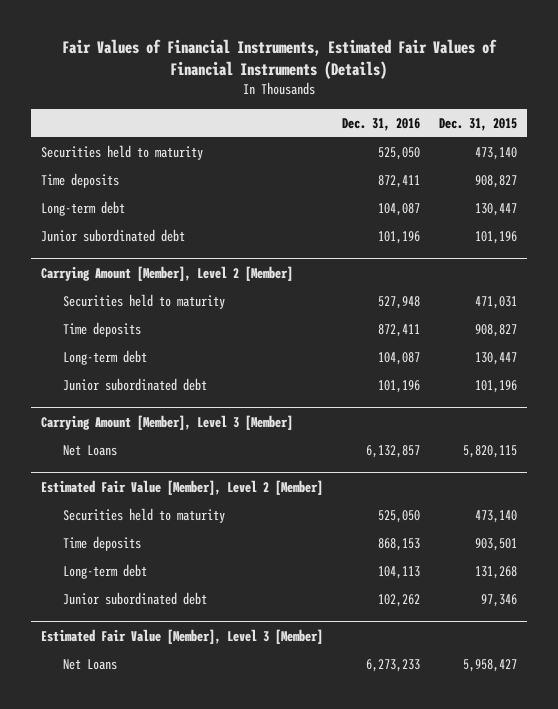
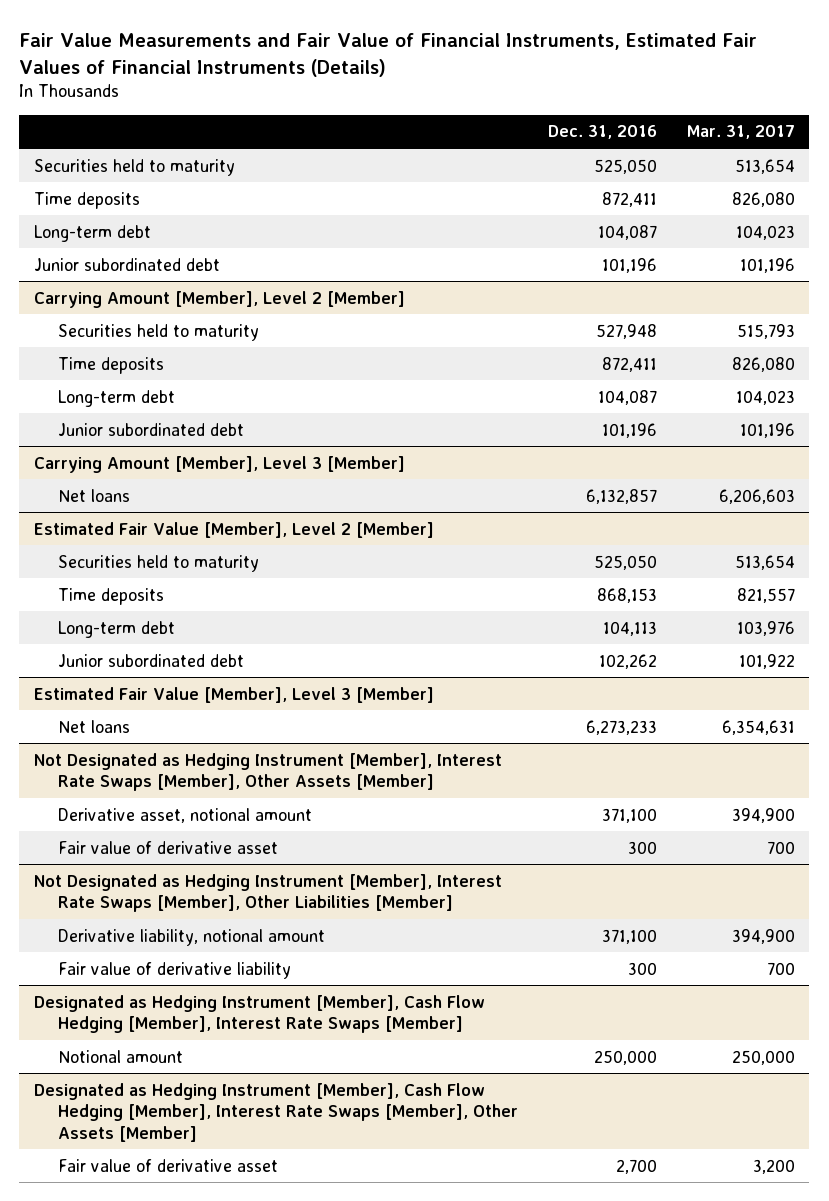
[62,39,498,80] Fair Values of Financial Instruments, Estimated Fair Values of Financial Instruments (Details) -> [19,32,758,77] Fair Value Measurements and Fair Value of Financial Instruments, Estimated Fair Values of Financial Instruments (Details)
[439,117,518,131] Dec. 31, 2015 -> none
none -> [686,125,795,140] Mar. 31, 2017
[63,445,118,457] Net Loans -> [58,488,131,502] Net loans
[63,659,118,671] Net Loans -> [58,719,131,733] Net loans
none -> [34,752,503,792] Not Designated as Hedging Instrument [Member], Interest Rate Swaps [Member], Other Assets [Member]
none -> [58,807,313,823] Derivative asset, notional amount
none -> [58,840,279,854] Fair value of derivative asset
none -> [34,873,503,913] Not Designated as Hedging Instrument [Member], Interest Rate Swaps [Member], Other Liabilities [Member]
none -> [58,928,326,946] Derivative liability, notional amount
none -> [58,961,292,979] Fair value of derivative liability
none -> [34,994,486,1034] Designated as Hedging Instrument [Member], Cash Flow Hedging [Member], Interest Rate Swaps [Member]
none -> [58,1049,184,1063] Notional amount
none -> [34,1082,519,1142] Designated as Hedging Instrument [Member], Cash Flow Hedging [Member], Interest Rate Swaps [Member], Other Assets [Member]
none -> [58,1158,279,1172] Fair value of derivative asset

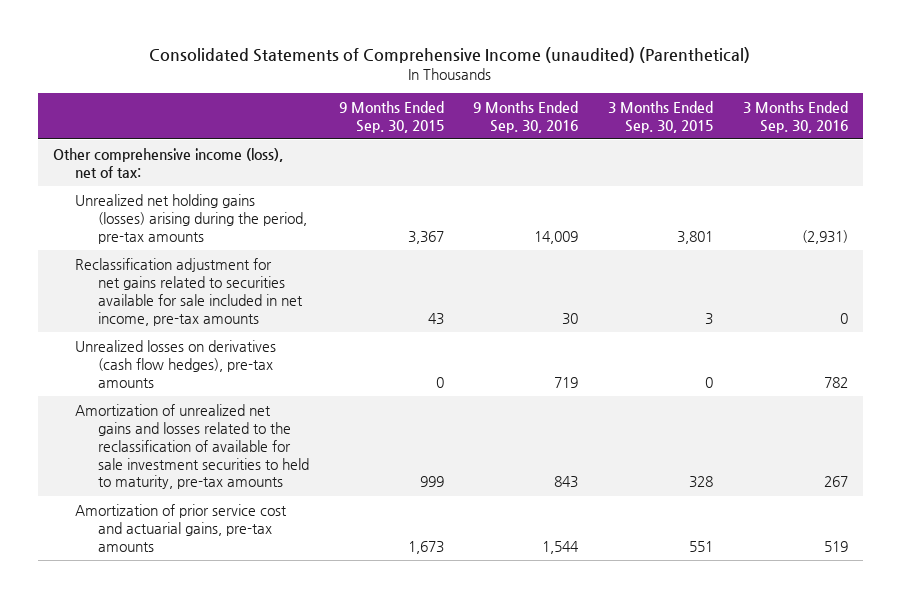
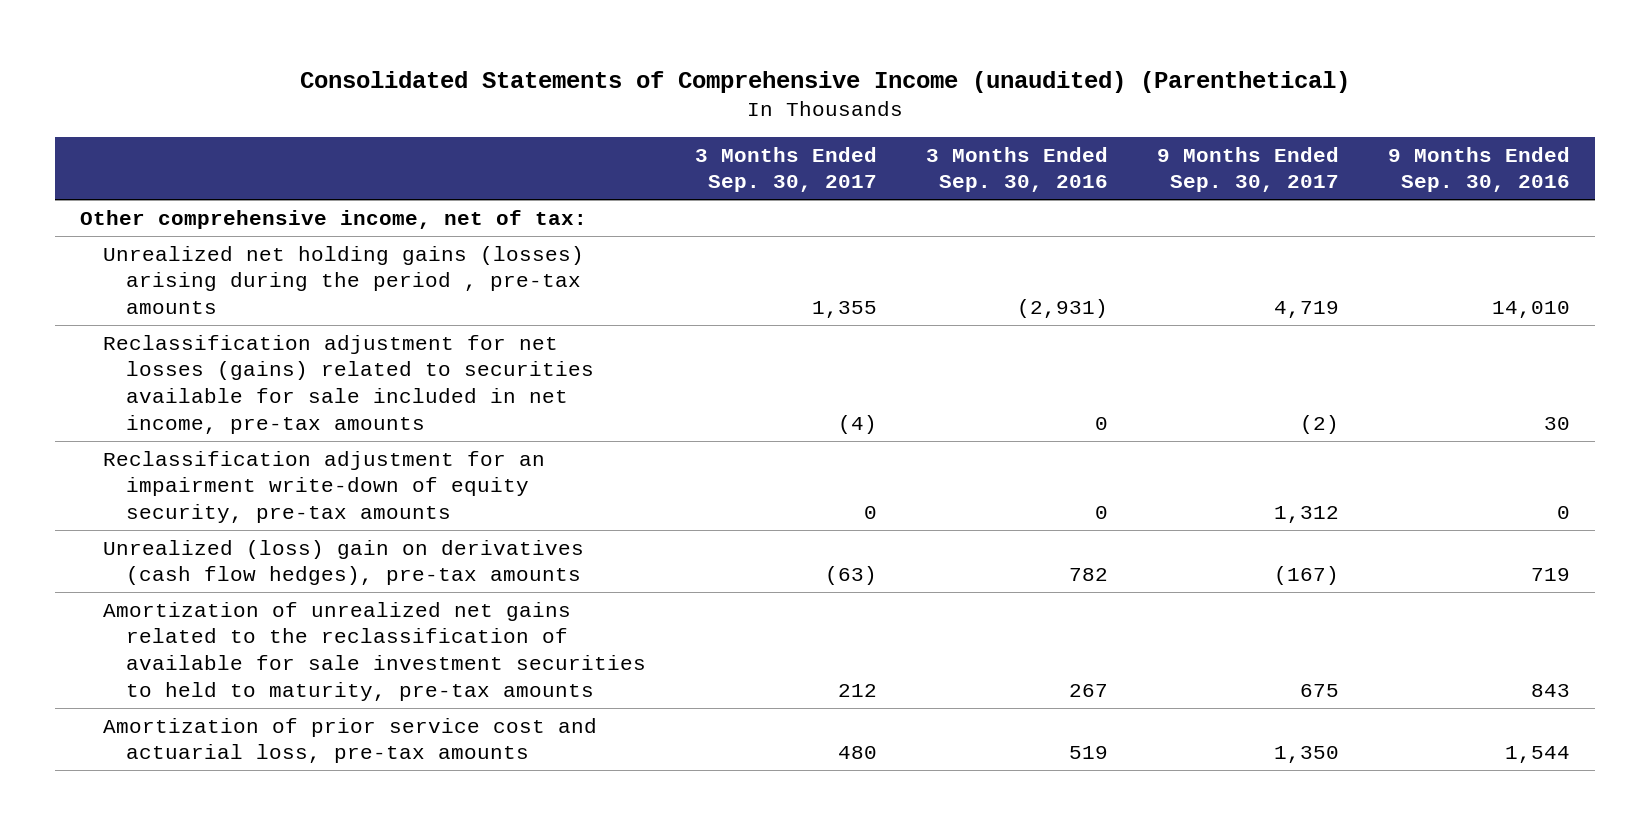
[338,100,444,133] 9 Months Ended Sep. 30, 2015 -> none
[607,100,713,133] 3 Months Ended Sep. 30, 2015 -> none
none -> [694,146,877,193] 3 Months Ended Sep. 30, 2017
none -> [1157,146,1340,193] 9 Months Ended Sep. 30, 2017
[53,148,284,178] Other comprehensive income (loss), net of tax: -> [79,209,587,229] Other comprehensive income, net of tax:
[75,194,307,244] Unrealized net holding gains (losses) arising during the period, pre-tax amounts -> [102,245,584,315] Unrealized net holding gains (losses) arising during the period , pre-tax amounts
[534,230,579,244] 14,009 -> [1492,301,1571,319] 14,010
[75,258,303,326] Reclassification adjustment for net gains related to securities available for sale included in net income, pre-tax amounts -> [102,334,594,434] Reclassification adjustment for net losses (gains) related to securities available for sale included in net income, pre-tax amounts
none -> [102,450,545,524] Reclassification adjustment for an impairment write-down of equity security, pre-tax amounts
[75,340,277,388] Unrealized losses on derivatives (cash flow hedges), pre-tax amounts -> [102,539,584,586] Unrealized (loss) gain on derivatives (cash flow hedges), pre-tax amounts
[75,404,309,490] Amortization of unrealized net gains and losses related to the reclassification of available for sale investment securities to held to maturity, pre-tax amounts -> [102,601,646,701] Amortization of unrealized net gains related to the reclassification of available for sale investment securities to held to maturity, pre-tax amounts
[75,504,288,552] Amortization of prior service cost and actuarial gains, pre-tax amounts -> [102,717,597,764] Amortization of prior service cost and actuarial loss, pre-tax amounts

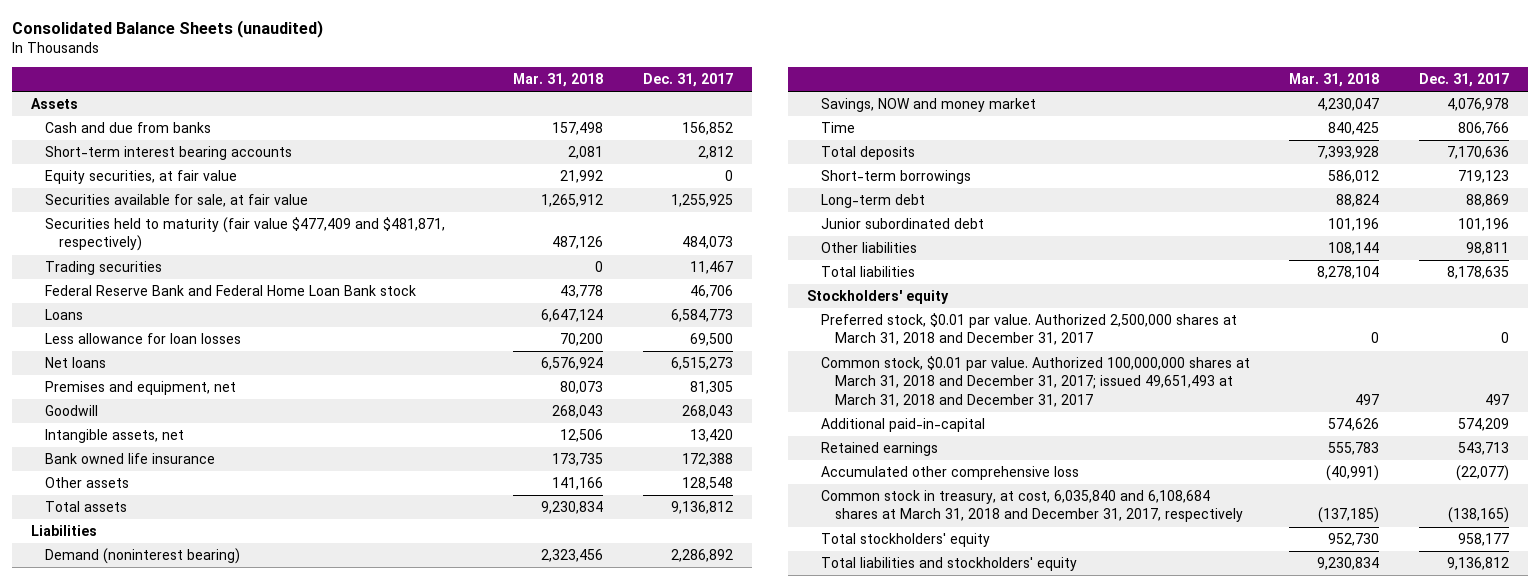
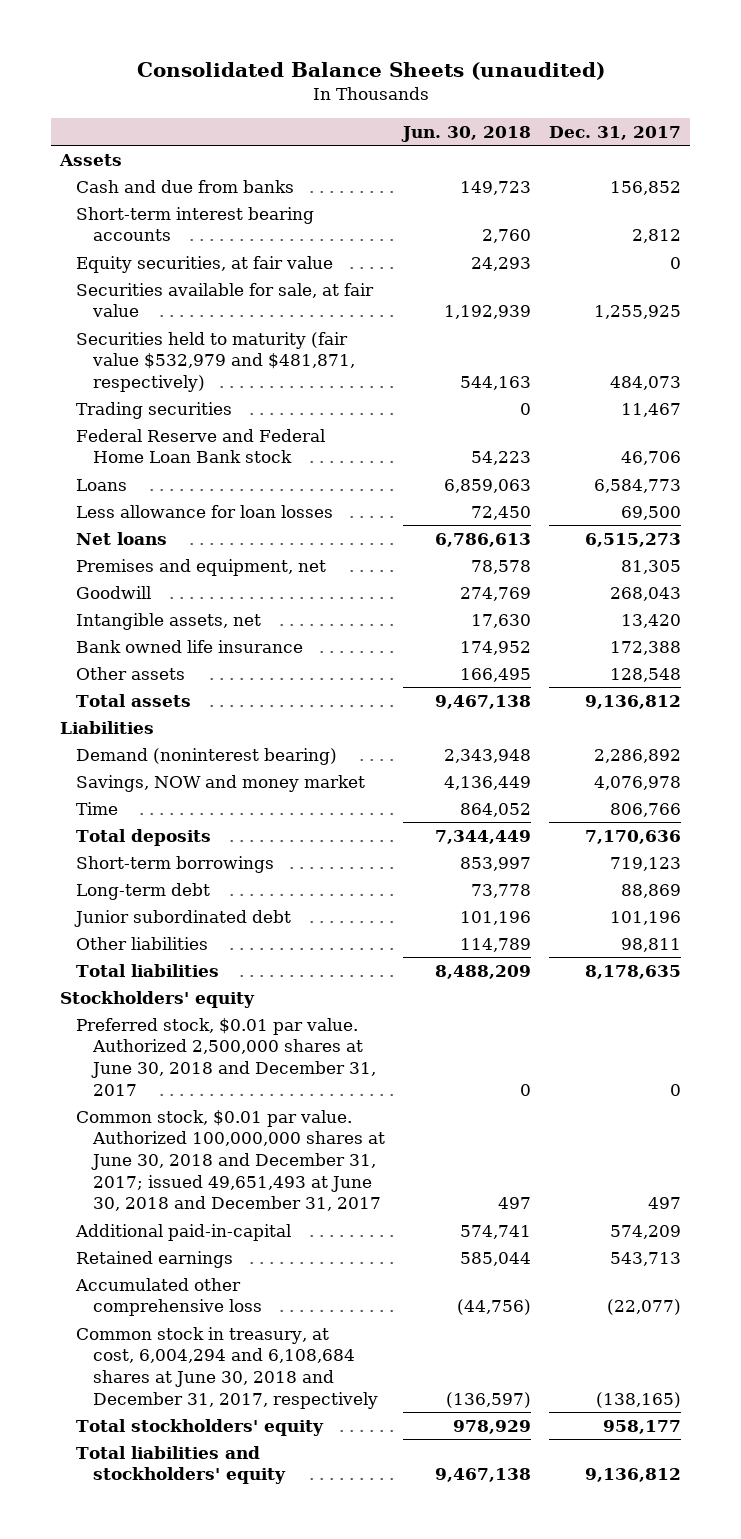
[513,72,604,87] Mar. 31, 2018 -> none
none -> [400,125,531,142] Jun. 30, 2018
[45,217,446,252] Securities held to maturity (fair value $477,409 and $481,871, respectively) -> [76,331,355,393] Securities held to maturity (fair value $532,979 and $481,871, respectively)
[45,285,417,297] Federal Reserve Bank and Federal Home Loan Bank stock -> [76,428,326,464] Federal Reserve and Federal Home Loan Bank stock
[821,313,1238,346] Preferred stock, $0.01 par value. Authorized 2,500,000 shares at March 31, 2018 and December 31, 2017 -> [76,1017,376,1096] Preferred stock, $0.01 par value. Authorized 2,500,000 shares at June 30, 2018 and December 31, 2017
[821,356,1251,407] Common stock, $0.01 par value. Authorized 100,000,000 shares at March 31, 2018 and December 31, 2017; issued 49,651,493 at March 31, 2018 and December 31, 2017 -> [76,1109,385,1212] Common stock, $0.01 par value. Authorized 100,000,000 shares at June 30, 2018 and December 31, 2017; issued 49,651,493 at June 30, 2018 and December 31, 2017
[821,490,1244,523] Common stock in treasury, at cost, 6,035,840 and 6,108,684 shares at March 31, 2018 and December 31, 2017, respectively -> [76,1326,378,1409] Common stock in treasury, at cost, 6,004,294 and 6,108,684 shares at June 30, 2018 and December 31, 2017, respectively

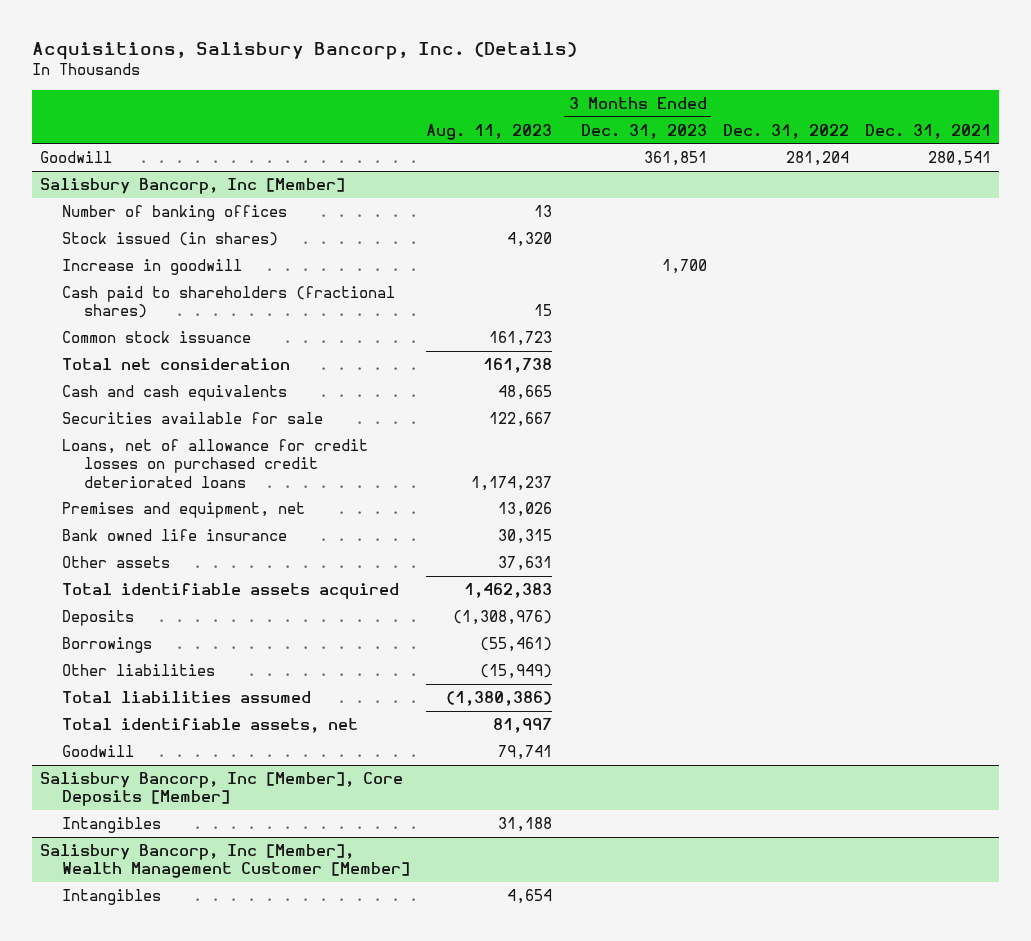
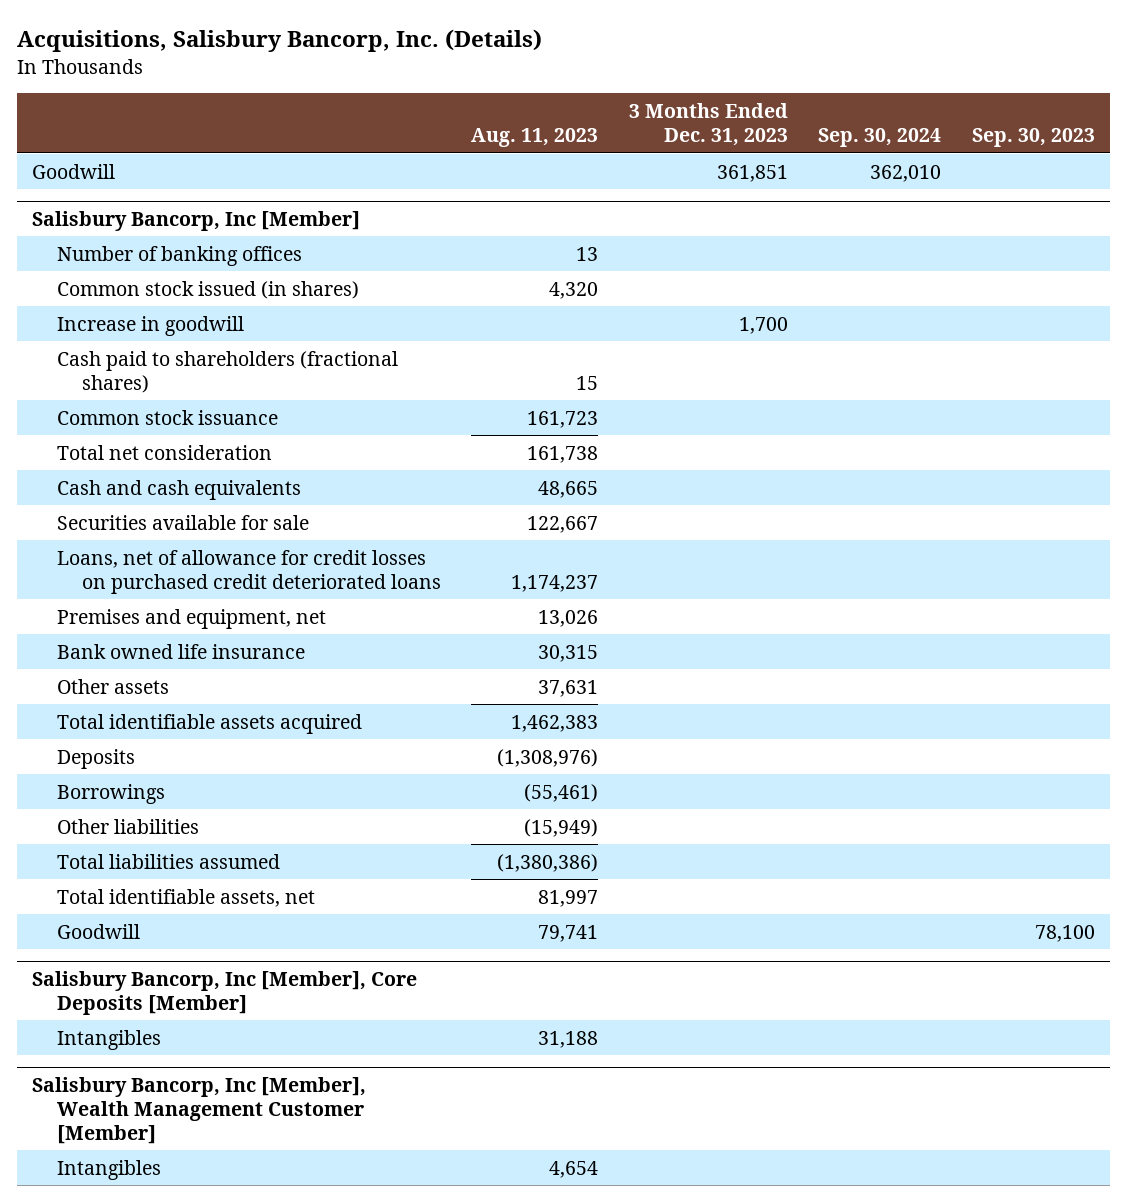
[722,123,849,139] Dec. 31, 2022 -> none
[865,123,992,139] Dec. 31, 2021 -> none
none -> [818,128,942,148] Sep. 30, 2024
none -> [971,128,1095,148] Sep. 30, 2023
[62,231,279,246] Stock issued (in shares) -> [56,280,359,299] Common stock issued (in shares)

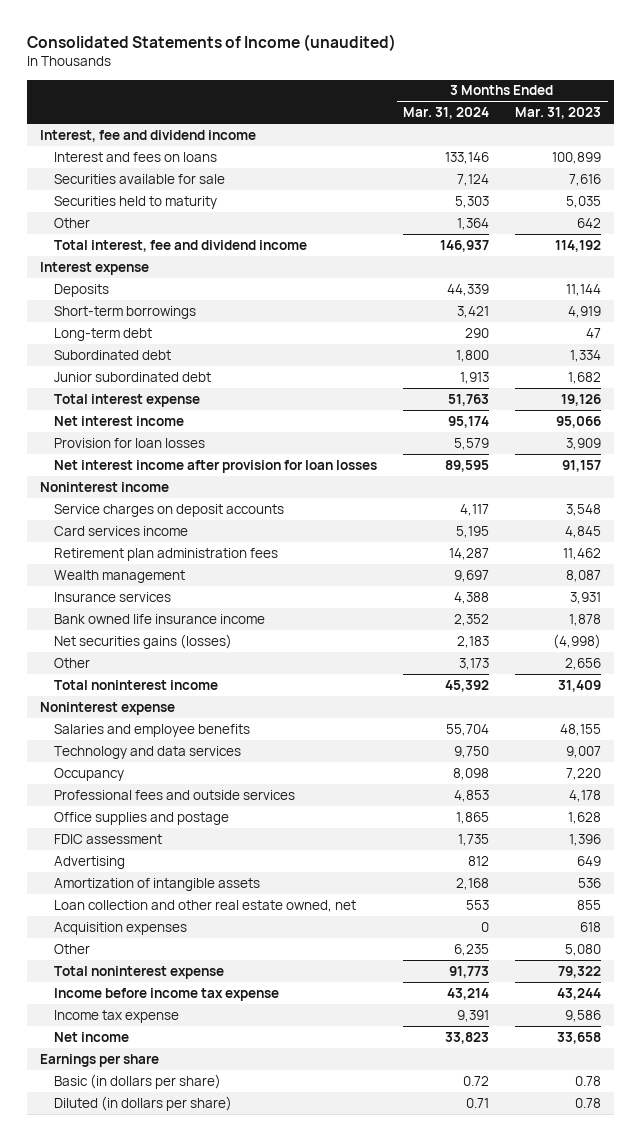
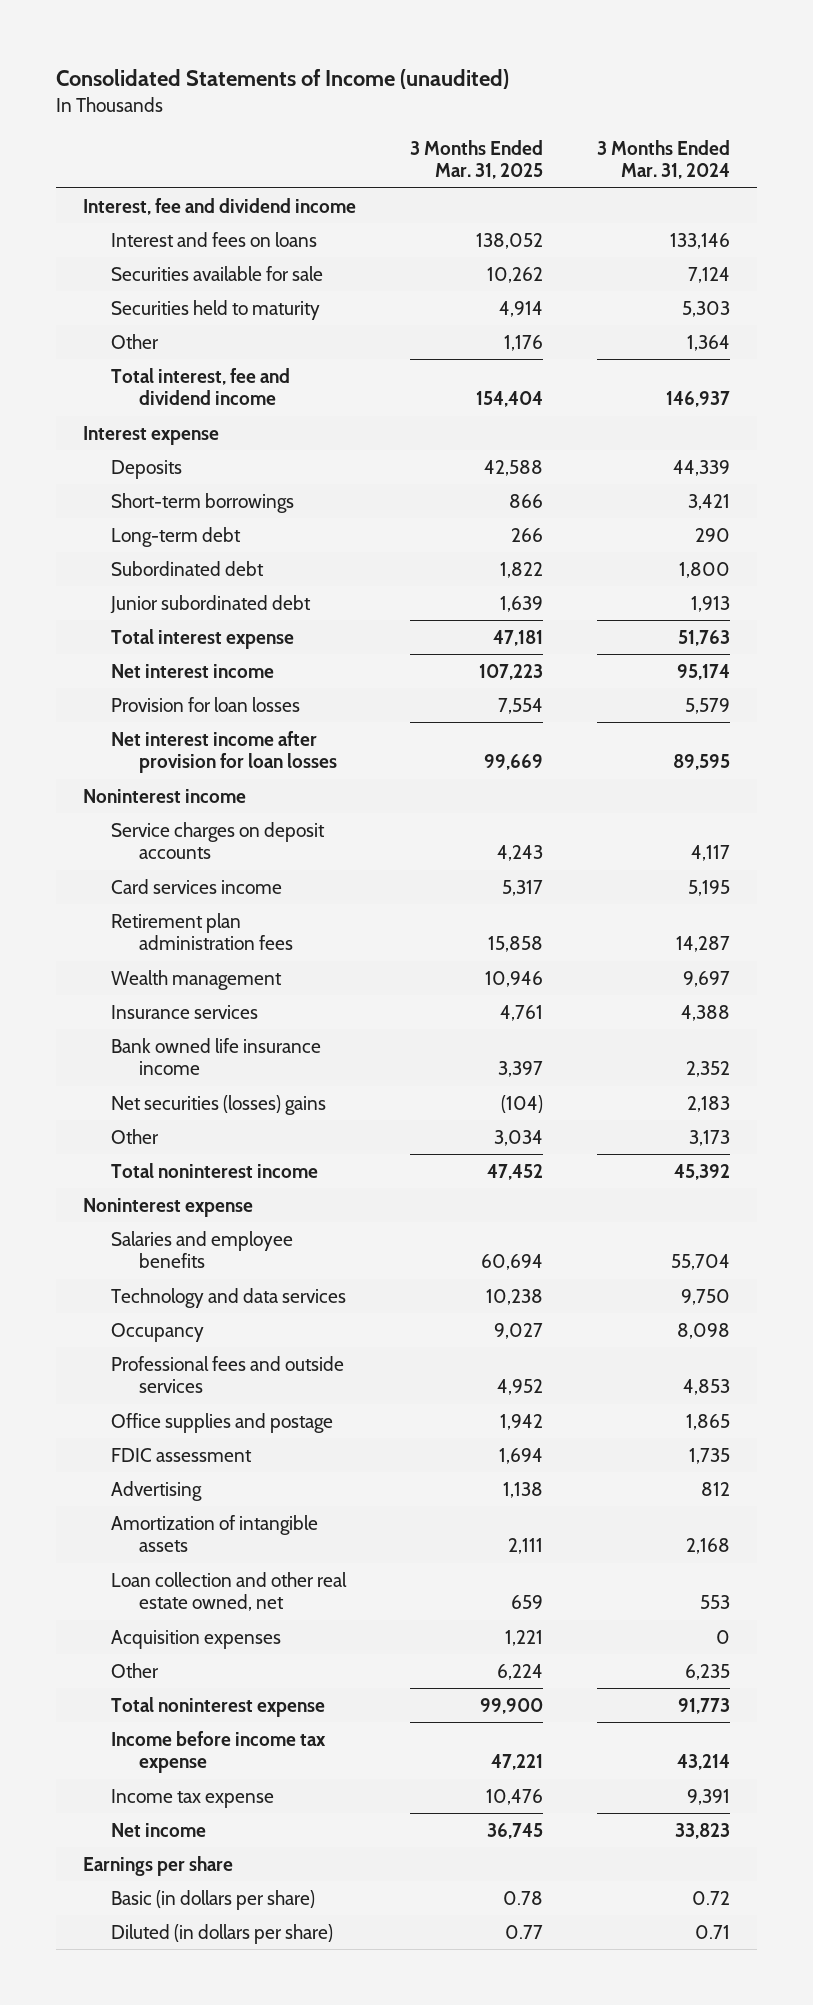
[515,107,602,120] Mar. 31, 2023 -> none
none -> [410,139,544,180] 3 Months Ended Mar. 31, 2025
[54,633,233,649] Net securities gains (losses) -> [111,1094,327,1115] Net securities (losses) gains

